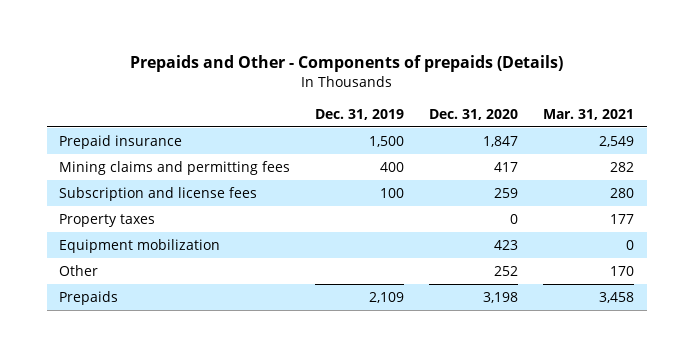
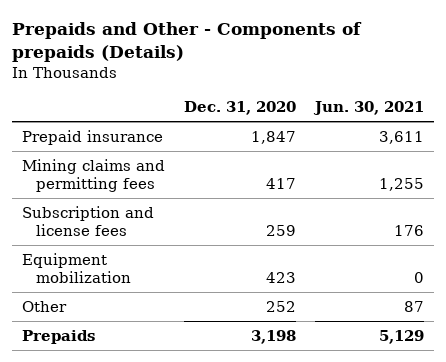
[315,108,405,120] Dec. 31, 2019 -> none
[543,108,635,120] Mar. 31, 2021 -> none
none -> [313,101,425,116] Jun. 30, 2021
[59,213,156,227] Property taxes -> none

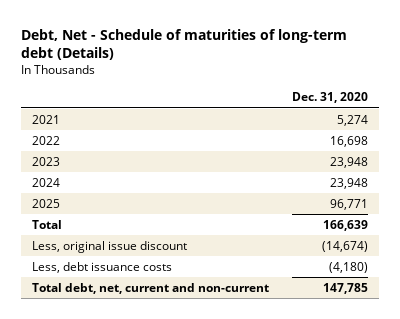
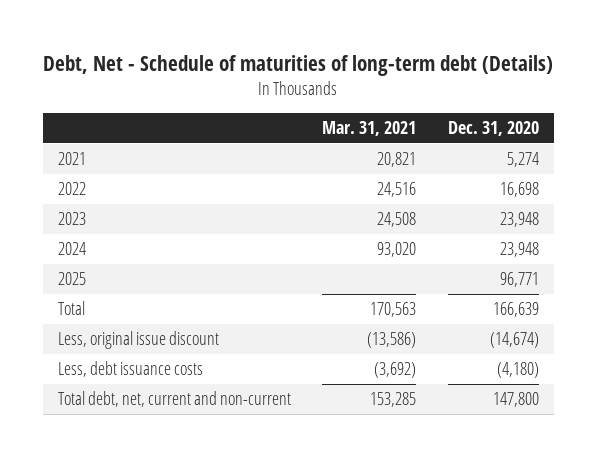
none -> [322,121,417,137] Mar. 31, 2021
[322,282,368,294] 147,785 -> [492,392,539,408] 147,800

